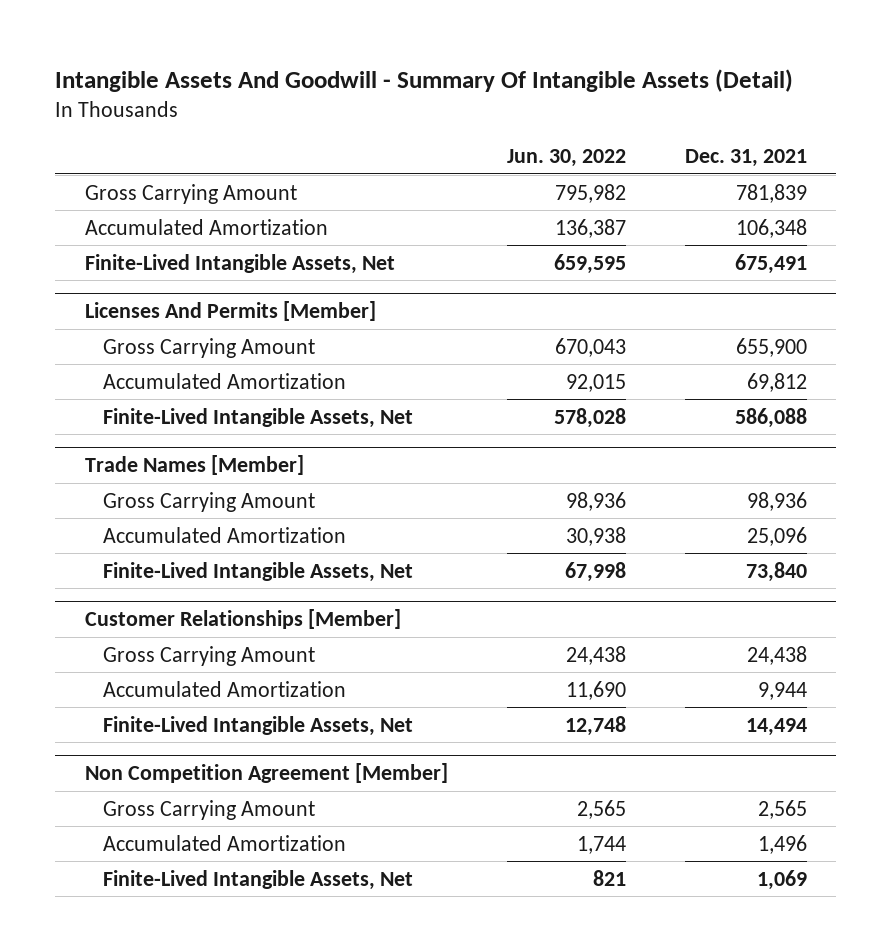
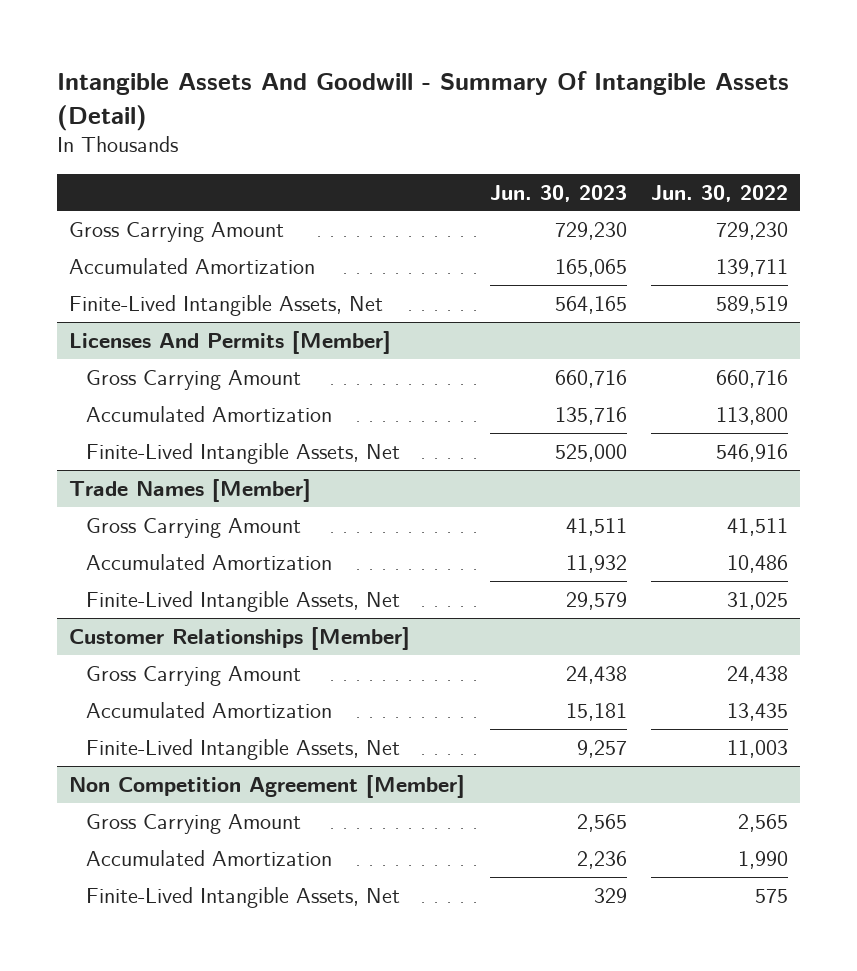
[684,149,807,168] Dec. 31, 2021 -> none
none -> [489,184,627,202] Jun. 30, 2023
[554,183,626,203] 795,982 -> [715,221,788,240] 729,230
[554,218,626,238] 136,387 -> [715,258,788,277] 139,711
[553,253,626,274] 659,595 -> [715,295,788,314] 589,519
[554,337,626,357] 670,043 -> [715,369,788,388] 660,716
[565,373,626,392] 92,015 -> [715,406,788,425] 113,800
[553,407,626,428] 578,028 -> [715,443,788,462] 546,916
[565,491,626,511] 98,936 -> [726,517,788,536] 41,511
[565,526,626,546] 30,938 -> [726,554,788,573] 10,486
[564,561,626,582] 67,998 -> [726,591,788,610] 31,025
[565,680,626,700] 11,690 -> [726,702,788,721] 13,435
[564,715,626,736] 12,748 -> [726,739,788,758] 11,003
[576,835,626,854] 1,744 -> [737,850,788,869] 1,990
[592,869,626,886] 821 -> [754,888,788,903] 575

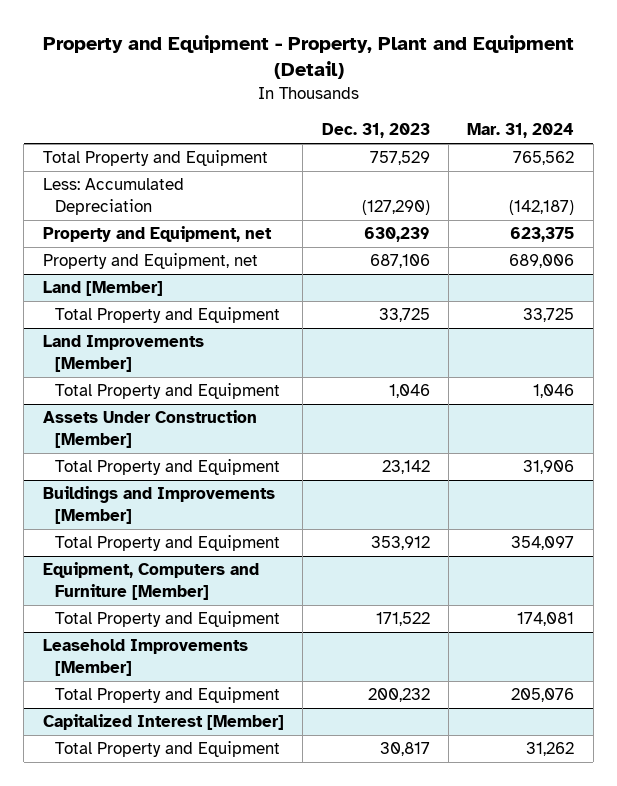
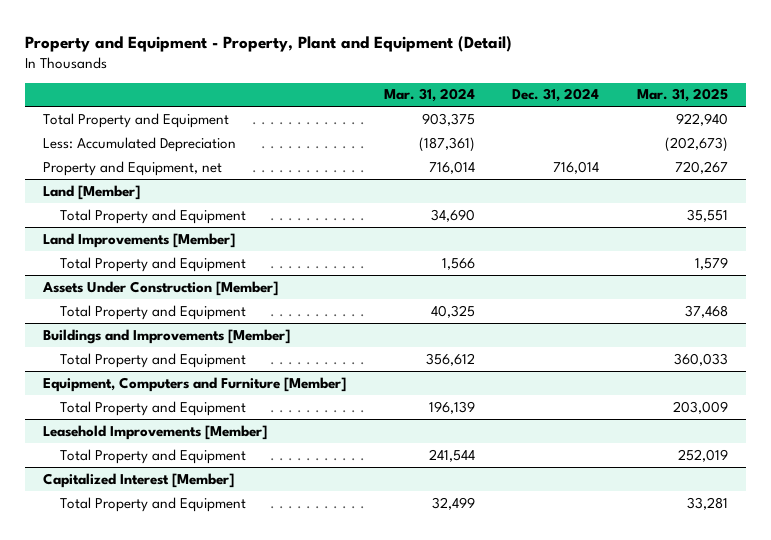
[321,123,430,139] Dec. 31, 2023 -> none
none -> [512,88,600,103] Dec. 31, 2024
none -> [636,88,728,103] Mar. 31, 2025
[42,253,258,270] Property and Equipment, net -> none
[513,151,575,166] 765,562 -> [421,112,475,126] 903,375
[509,200,575,216] (142,187) -> [418,136,475,152] (187,361)
[510,227,575,243] 623,375 -> [428,160,475,174] 716,014
[523,308,575,323] 33,725 -> [430,208,475,222] 34,690
[533,384,575,399] 1,046 -> [441,257,475,270] 1,566
[523,460,575,475] 31,906 -> [430,304,475,318] 40,325
[511,536,575,551] 354,097 -> [425,352,475,366] 356,612
[517,612,575,627] 174,081 -> [428,400,475,414] 196,139
[511,688,575,703] 205,076 -> [428,448,475,462] 241,544
[526,742,575,757] 31,262 -> [431,496,475,510] 32,499

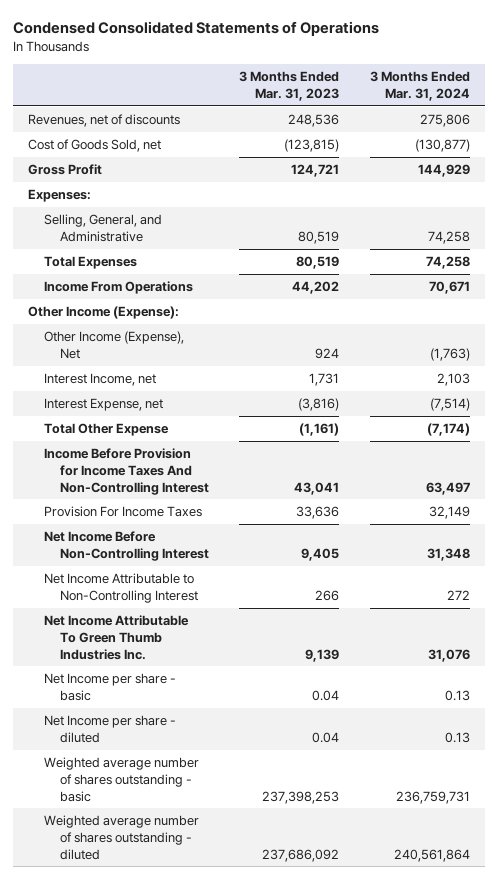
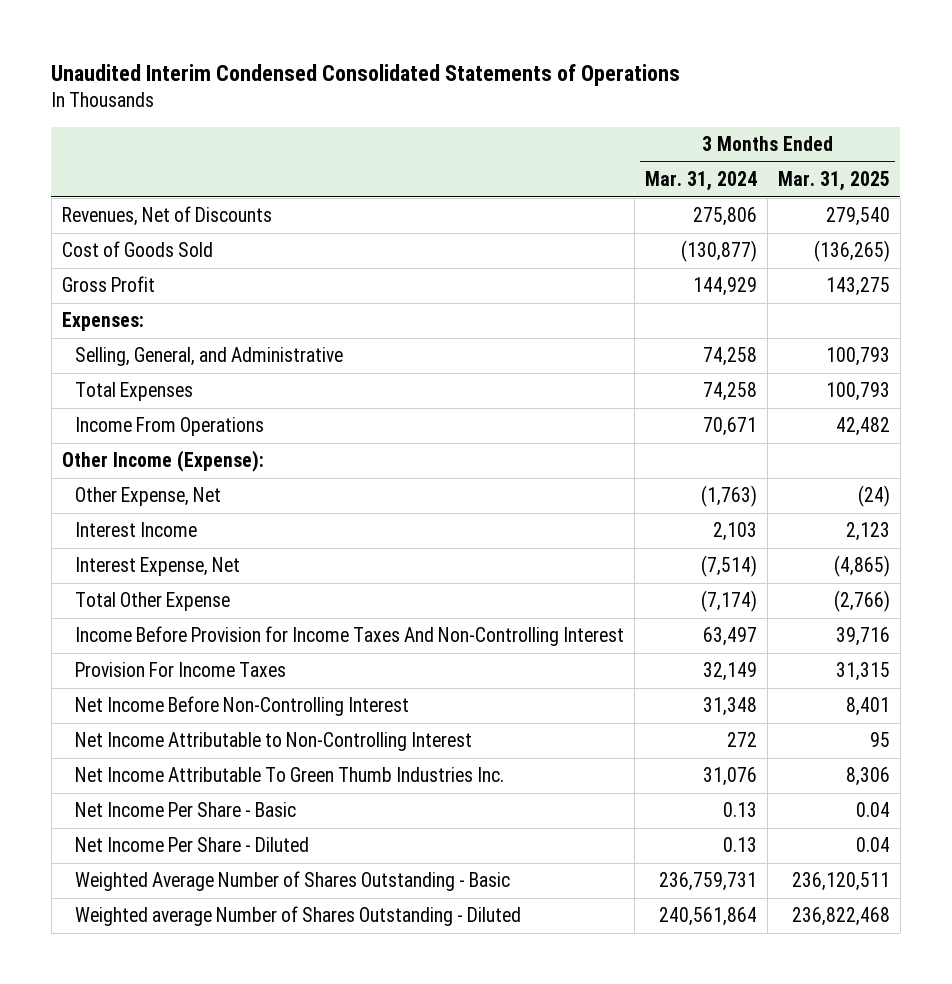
[12,20,379,36] Condensed Consolidated Statements of Operations -> [51,64,681,87] Unaudited Interim Condensed Consolidated Statements of Operations
[239,71,340,101] 3 Months Ended Mar. 31, 2023 -> none
none -> [778,171,891,192] Mar. 31, 2025
[27,114,180,128] Revenues, net of discounts -> [61,206,272,227] Revenues, Net of Discounts
[27,139,161,153] Cost of Goods Sold, net -> [61,241,213,258] Cost of Goods Sold
[43,331,184,359] Other Income (Expense), Net -> [75,487,222,507] Other Expense, Net
[43,373,156,387] Interest Income, net -> [75,522,198,538] Interest Income
[43,398,163,412] Interest Expense, net -> [75,557,241,577] Interest Expense, Net
[43,673,176,701] Net Income per share - basic -> [75,802,297,818] Net Income Per Share - Basic
[43,715,176,743] Net Income per share - diluted -> [75,837,310,853] Net Income Per Share - Diluted
[43,757,199,802] Weighted average number of shares outstanding - basic -> [75,871,511,892] Weighted Average Number of Shares Outstanding - Basic
[43,815,199,860] Weighted average number of shares outstanding - diluted -> [75,906,522,927] Weighted average Number of Shares Outstanding - Diluted

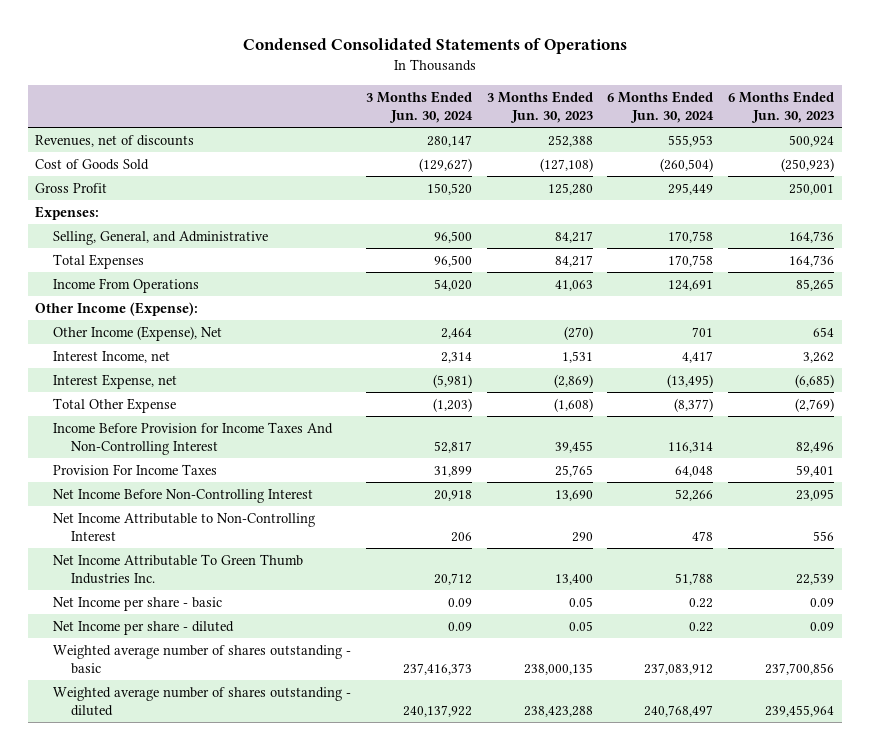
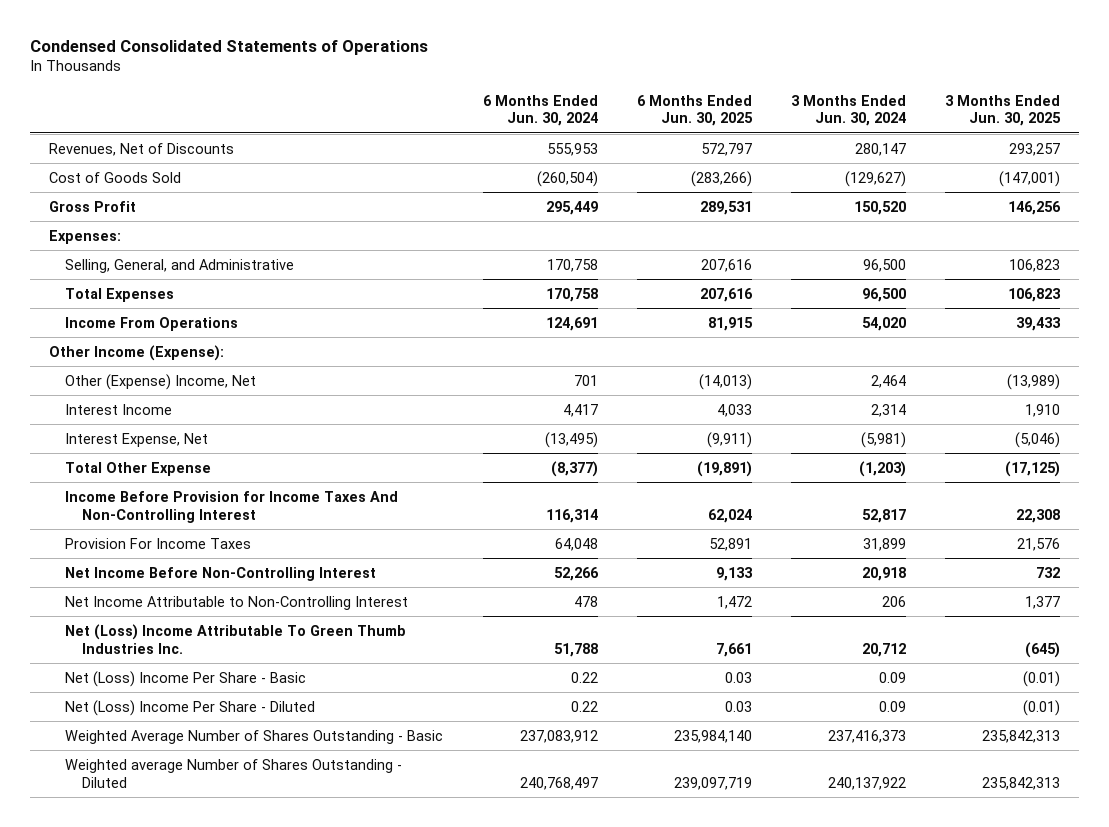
[486,90,593,123] 3 Months Ended Jun. 30, 2023 -> none
[728,90,835,123] 6 Months Ended Jun. 30, 2023 -> none
none -> [636,94,753,127] 6 Months Ended Jun. 30, 2025
none -> [944,94,1061,127] 3 Months Ended Jun. 30, 2025
[35,134,195,147] Revenues, net of discounts -> [49,142,235,156] Revenues, Net of Discounts
[53,325,223,341] Other Income (Expense), Net -> [65,373,257,390] Other (Expense) Income, Net
[53,350,171,363] Interest Income, net -> [65,403,173,415] Interest Income
[53,373,178,389] Interest Expense, net -> [65,432,209,447] Interest Expense, Net
[53,553,304,584] Net Income Attributable To Green Thumb Industries Inc. -> [65,623,407,654] Net (Loss) Income Attributable To Green Thumb Industries Inc.
[53,596,223,611] Net Income per share - basic -> [65,670,307,687] Net (Loss) Income Per Share - Basic
[53,620,235,635] Net Income per share - diluted -> [65,699,316,716] Net (Loss) Income Per Share - Diluted
[53,644,352,674] Weighted average number of shares outstanding - basic -> [65,729,444,744] Weighted Average Number of Shares Outstanding - Basic
[53,686,352,716] Weighted average number of shares outstanding - diluted -> [65,758,403,788] Weighted average Number of Shares Outstanding - Diluted

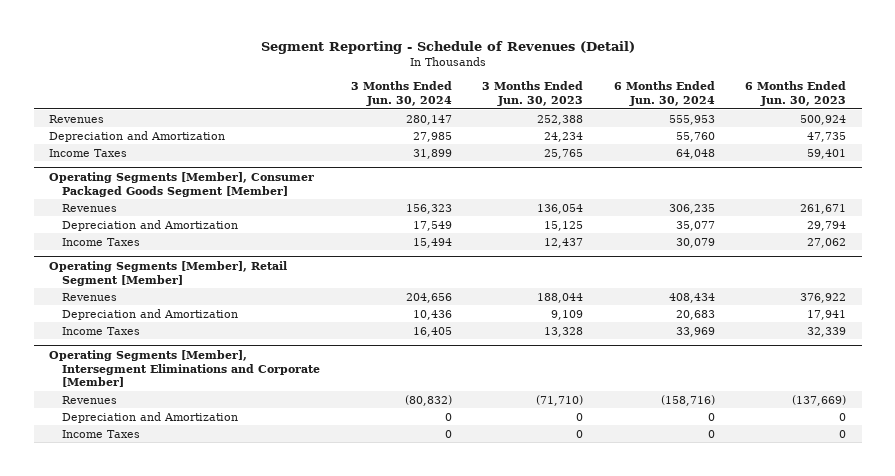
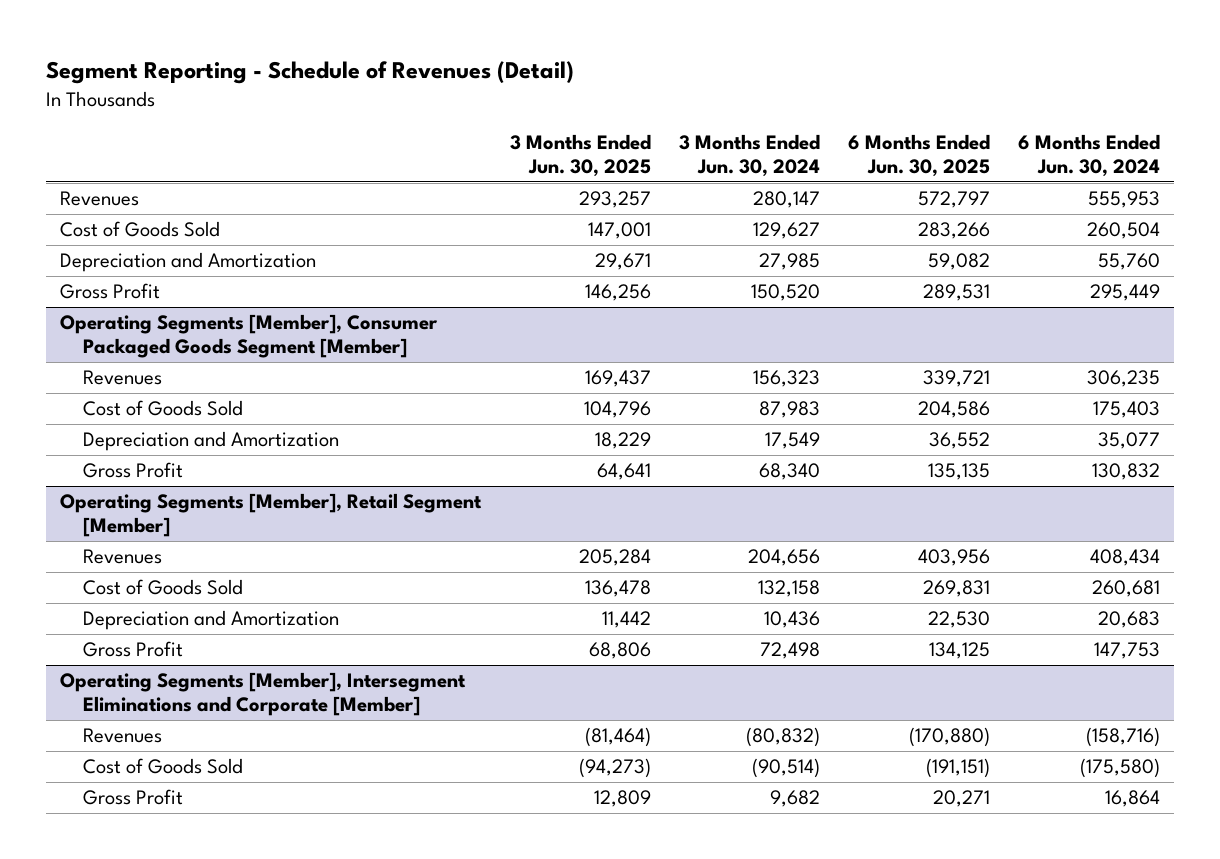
[482,81,584,107] 3 Months Ended Jun. 30, 2023 -> none
[745,81,847,107] 6 Months Ended Jun. 30, 2023 -> none
none -> [509,134,651,178] 3 Months Ended Jun. 30, 2025
none -> [847,134,990,178] 6 Months Ended Jun. 30, 2025
none -> [60,221,221,238] Cost of Goods Sold
[48,148,127,157] Income Taxes -> none
none -> [60,283,161,300] Gross Profit
none -> [82,400,243,417] Cost of Goods Sold
[62,237,141,246] Income Taxes -> none
none -> [82,462,183,479] Gross Profit
none -> [82,579,243,596] Cost of Goods Sold
[62,326,141,335] Income Taxes -> none
none -> [82,641,183,658] Gross Profit
[62,411,239,423] Depreciation and Amortization -> none
[62,429,141,438] Income Taxes -> none
none -> [82,758,243,775] Cost of Goods Sold
none -> [82,789,183,806] Gross Profit

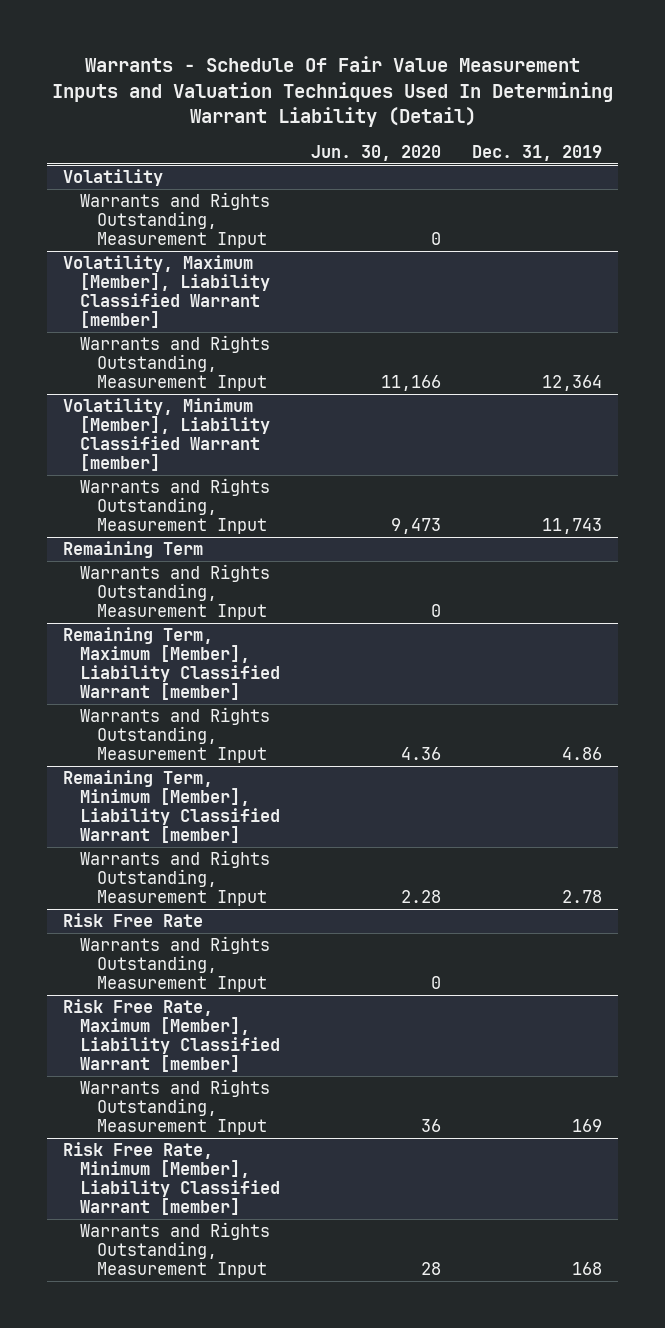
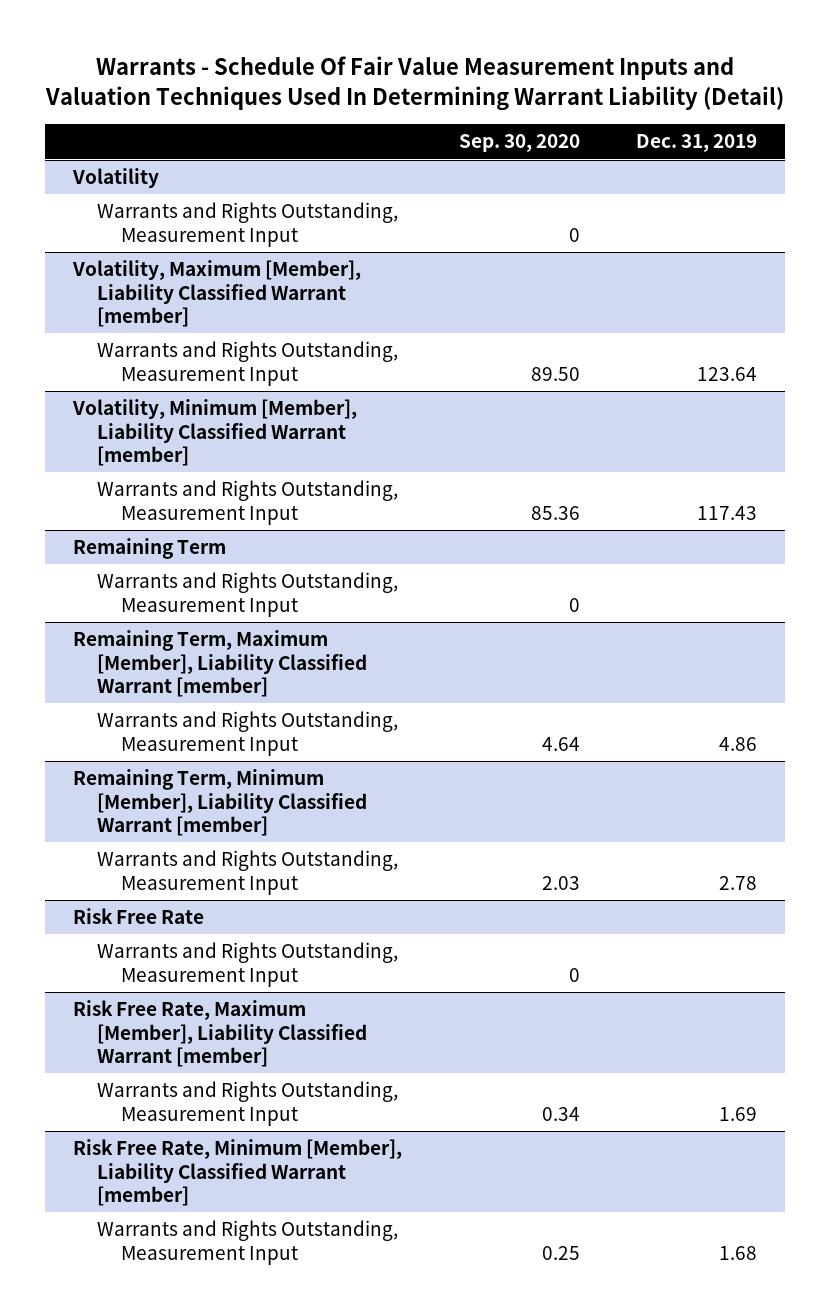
[311,144,442,161] Jun. 30, 2020 -> none
none -> [458,134,580,153] Sep. 30, 2020
[542,374,603,391] 12,364 -> [697,366,758,381] 123.64
[542,517,603,534] 11,743 -> [697,505,758,520] 117.43
[572,1118,603,1132] 169 -> [719,1106,758,1121] 1.69
[572,1261,603,1275] 168 -> [719,1245,758,1260] 1.68

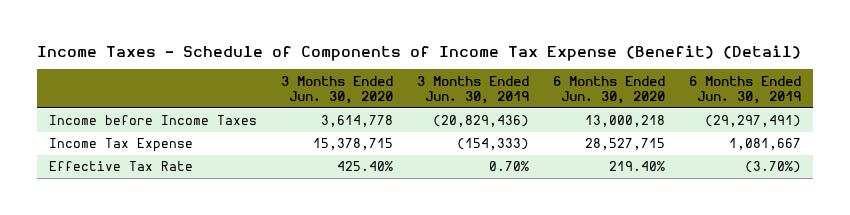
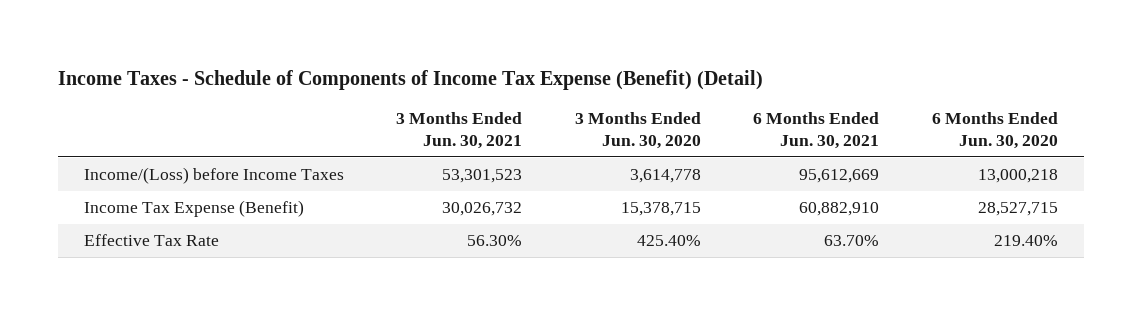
[417,75,530,105] 3 Months Ended Jun. 30, 2019 -> none
[689,75,802,105] 6 Months Ended Jun. 30, 2019 -> none
none -> [396,112,523,150] 3 Months Ended Jun. 30, 2021
none -> [753,112,880,150] 6 Months Ended Jun. 30, 2021
[49,115,258,126] Income before Income Taxes -> [83,166,344,184] Income/(Loss) before Income Taxes
[49,138,194,153] Income Tax Expense -> [83,199,304,217] Income Tax Expense (Benefit)

